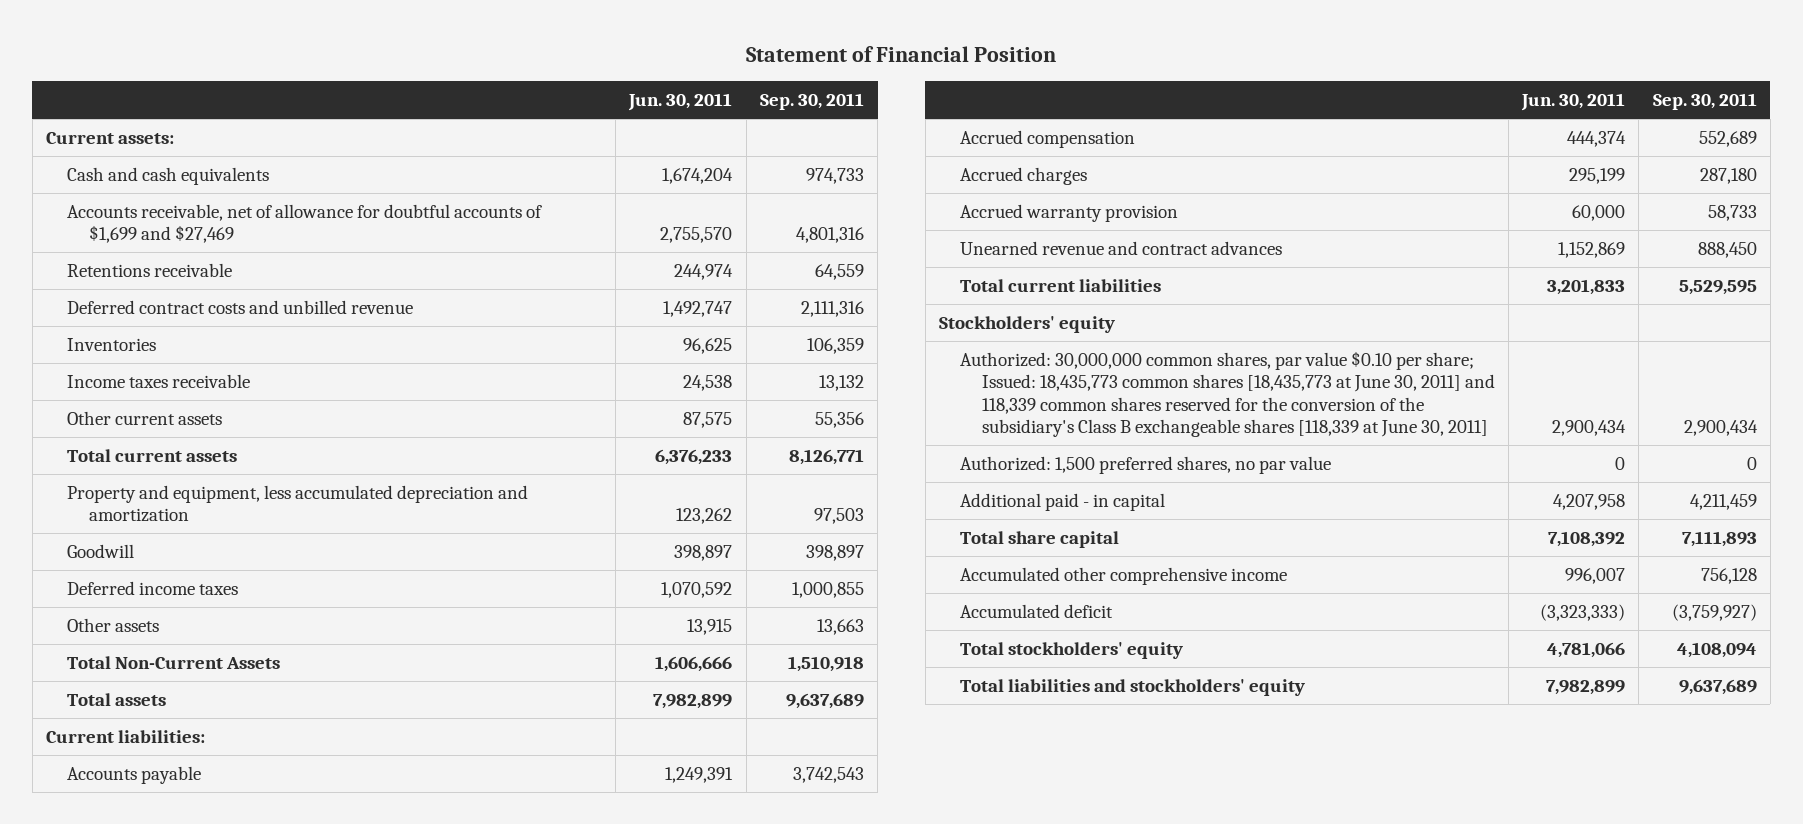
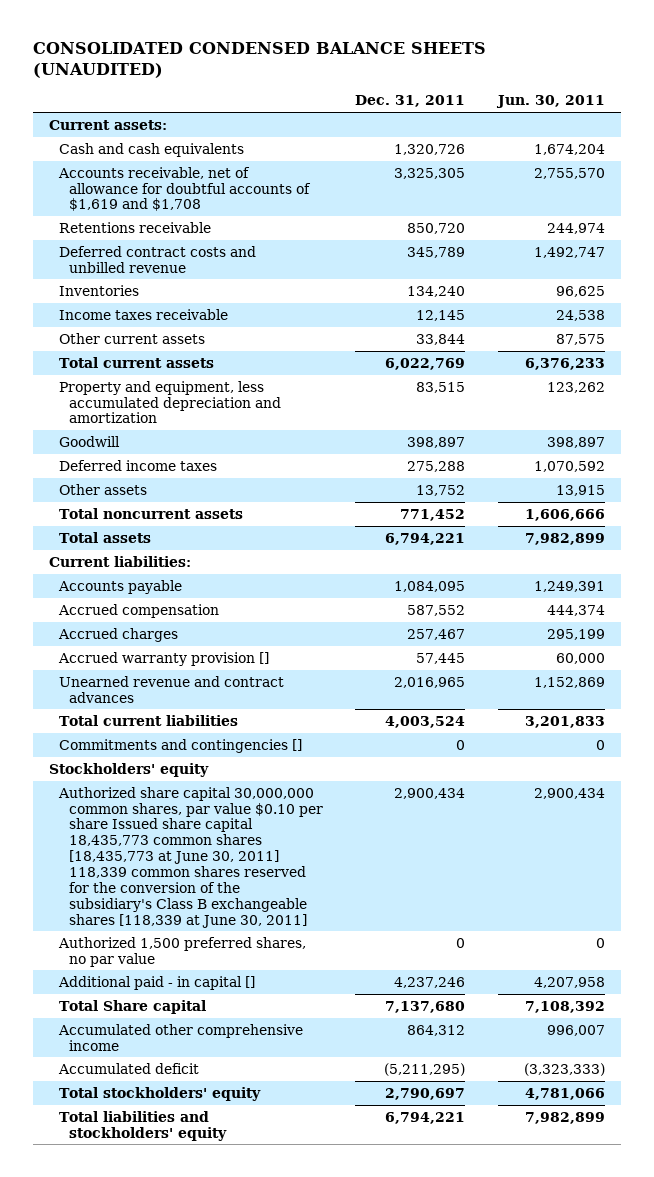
[746,46,1057,63] Statement of Financial Position -> [32,41,486,78] CONSOLIDATED CONDENSED BALANCE SHEETS (UNAUDITED)
[759,93,864,111] Sep. 30, 2011 -> none
none -> [355,95,466,108] Dec. 31, 2011
[67,203,543,244] Accounts receivable, net of allowance for doubtful accounts of $1,699 and $27,469 -> [57,166,311,212] Accounts receivable, net of allowance for doubtful accounts of $1,619 and $1,708
[67,655,281,669] Total Non-Current Assets -> [58,507,243,519] Total noncurrent assets
[960,203,1179,222] Accrued warranty provision -> [57,651,269,666] Accrued warranty provision []
none -> [58,738,302,753] Commitments and contingencies []
[960,350,1495,437] Authorized: 30,000,000 common shares, par value $0.10 per share; Issued: 18,435,773 common shares [18,435,773 at June 30, 2011] and 118,339 common shares reserved for the conversion of the subsidiary's Class B exchangeable shares [118,339 at June 30, 2011] -> [57,786,323,928] Authorized share capital 30,000,000 common shares, par value $0.10 per share Issued share capital 18,435,773 common shares [18,435,773 at June 30, 2011] 118,339 common shares reserved for the conversion of the subsidiary's Class B exchangeable shares [118,339 at June 30, 2011]
[960,455,1332,474] Authorized: 1,500 preferred shares, no par value -> [57,936,306,967] Authorized 1,500 preferred shares, no par value
[960,492,1166,511] Additional paid - in capital -> [57,975,255,990] Additional paid - in capital []
[960,530,1120,548] Total share capital -> [58,999,206,1014] Total Share capital

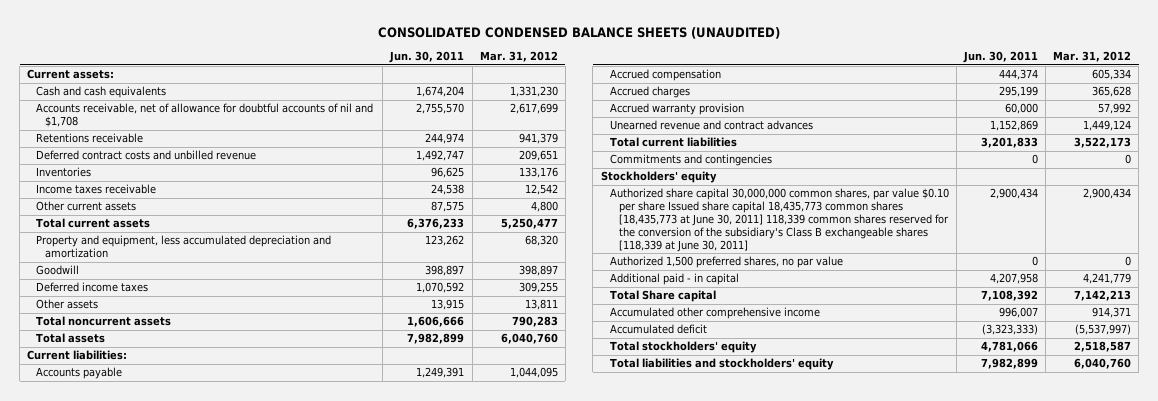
[355,95,466,108] Dec. 31, 2011 -> none
none -> [479,51,558,63] Mar. 31, 2012
[57,166,311,212] Accounts receivable, net of allowance for doubtful accounts of $1,619 and $1,708 -> [36,103,374,128] Accounts receivable, net of allowance for doubtful accounts of nil and $1,708
[57,651,269,666] Accrued warranty provision [] -> [609,103,744,116] Accrued warranty provision
[58,738,302,753] Commitments and contingencies [] -> [609,154,772,167] Commitments and contingencies
[57,975,255,990] Additional paid - in capital [] -> [609,273,739,286] Additional paid - in capital

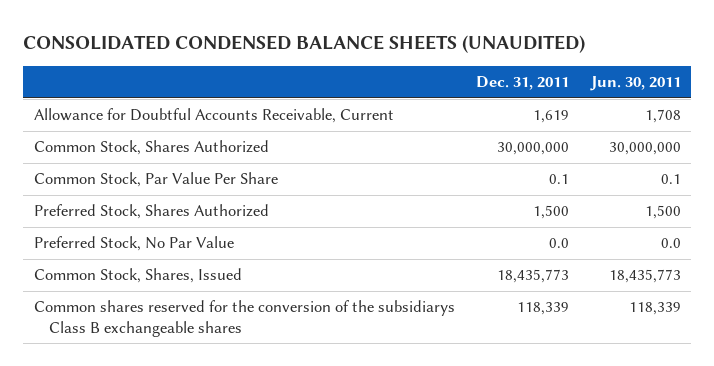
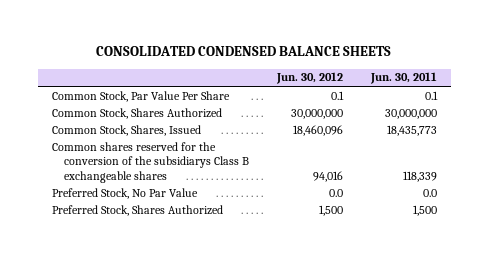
[23,35,586,54] CONSOLIDATED CONDENSED BALANCE SHEETS (UNAUDITED) -> [96,46,392,57] CONSOLIDATED CONDENSED BALANCE SHEETS
[476,76,570,91] Dec. 31, 2011 -> none
none -> [275,72,343,85] Jun. 30, 2012
[33,108,394,124] Allowance for Doubtful Accounts Receivable, Current -> none
[33,140,269,156] Common Stock, Shares Authorized -> [51,107,222,119] Common Stock, Shares Authorized
[33,236,234,252] Preferred Stock, No Par Value -> [51,187,198,199] Preferred Stock, No Par Value
[33,204,269,220] Preferred Stock, Shares Authorized -> [51,204,223,216] Preferred Stock, Shares Authorized

